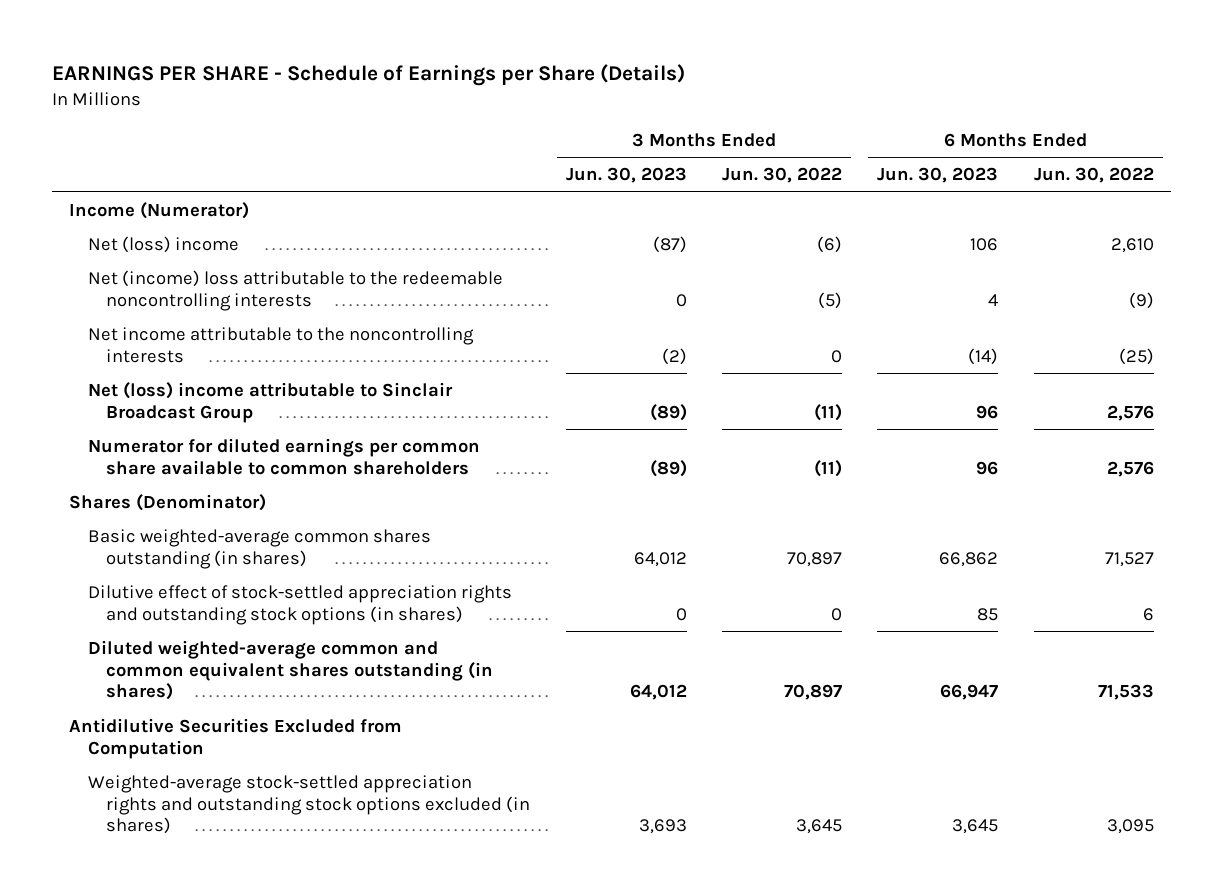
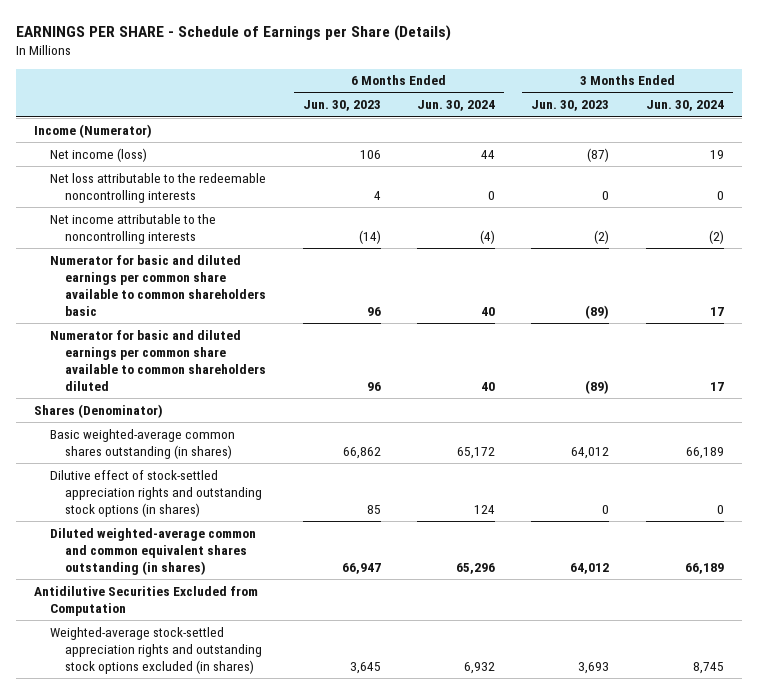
[721,167,842,184] Jun. 30, 2022 -> none
[1033,167,1154,184] Jun. 30, 2022 -> none
none -> [417,100,496,112] Jun. 30, 2024
none -> [645,100,724,112] Jun. 30, 2024
[87,235,239,253] Net (loss) income -> [49,147,147,162] Net income (loss)
[87,269,503,311] Net (income) loss attributable to the redeemable noncontrolling interests -> [49,172,266,203] Net loss attributable to the redeemable noncontrolling interests
[87,381,453,423] Net (loss) income attributable to Sinclair Broadcast Group -> [49,254,267,317] Numerator for basic and diluted earnings per common share available to common shareholders basic
[87,437,480,475] Numerator for diluted earnings per common share available to common shareholders -> [49,329,267,392] Numerator for basic and diluted earnings per common share available to common shareholders diluted

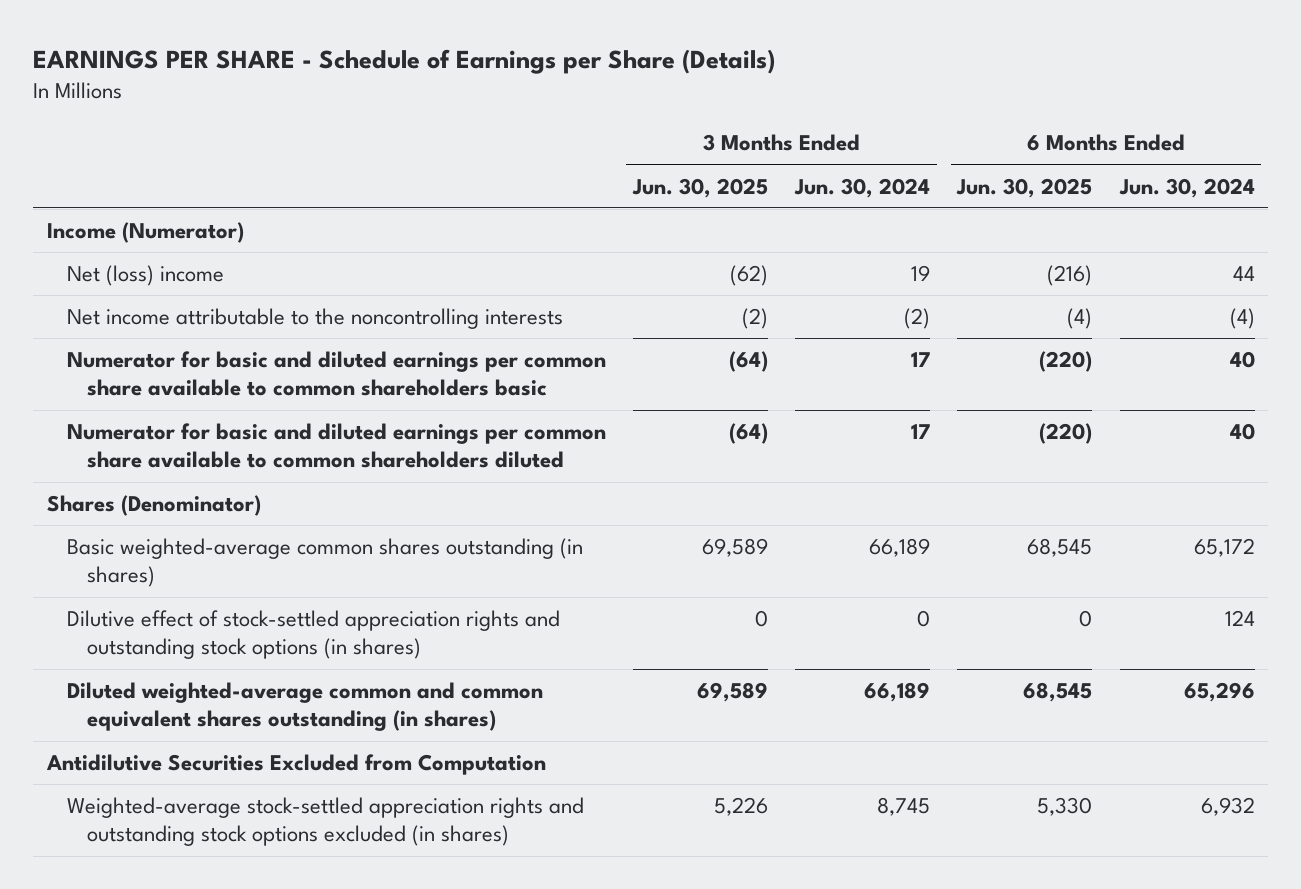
[302,100,381,112] Jun. 30, 2023 -> none
[531,100,610,112] Jun. 30, 2023 -> none
none -> [632,177,769,198] Jun. 30, 2025
none -> [956,177,1093,198] Jun. 30, 2025
[49,172,266,203] Net loss attributable to the redeemable noncontrolling interests -> none
[49,147,147,162] Net income (loss) -> [67,265,225,287] Net (loss) income

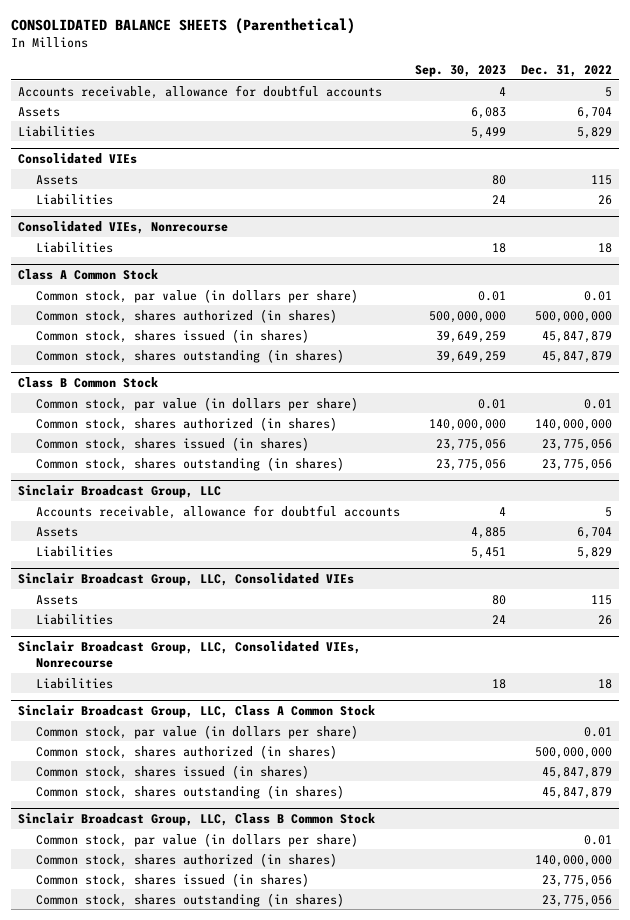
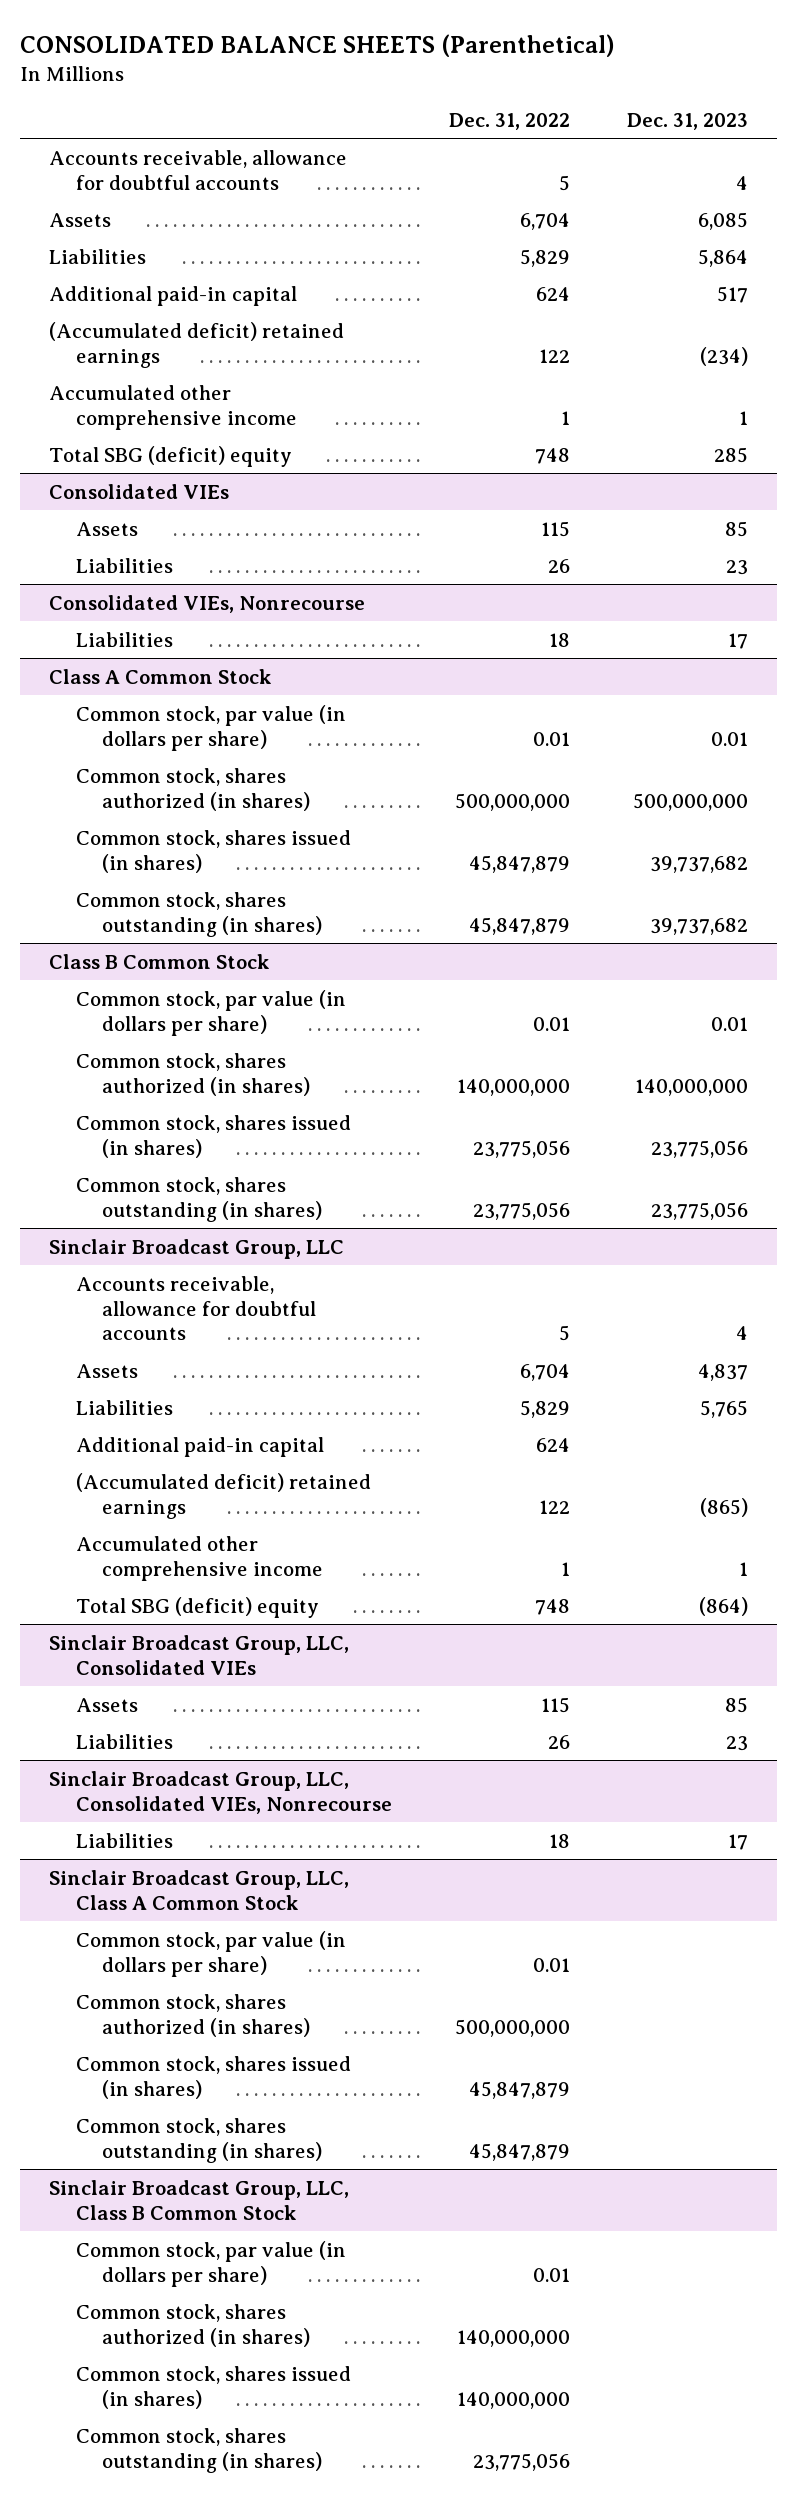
[414,65,506,78] Sep. 30, 2023 -> none
none -> [627,112,749,130] Dec. 31, 2023
none -> [49,285,298,306] Additional paid-in capital
none -> [49,321,345,368] (Accumulated deficit) retained earnings
none -> [49,384,297,430] Accumulated other comprehensive income
none -> [49,445,293,467] Total SBG (deficit) equity
none -> [75,1436,324,1457] Additional paid-in capital
none -> [75,1472,371,1519] (Accumulated deficit) retained earnings
none -> [75,1535,324,1581] Accumulated other comprehensive income
none -> [75,1596,319,1618] Total SBG (deficit) equity
[541,874,612,887] 23,775,056 -> [456,2391,570,2409] 140,000,000

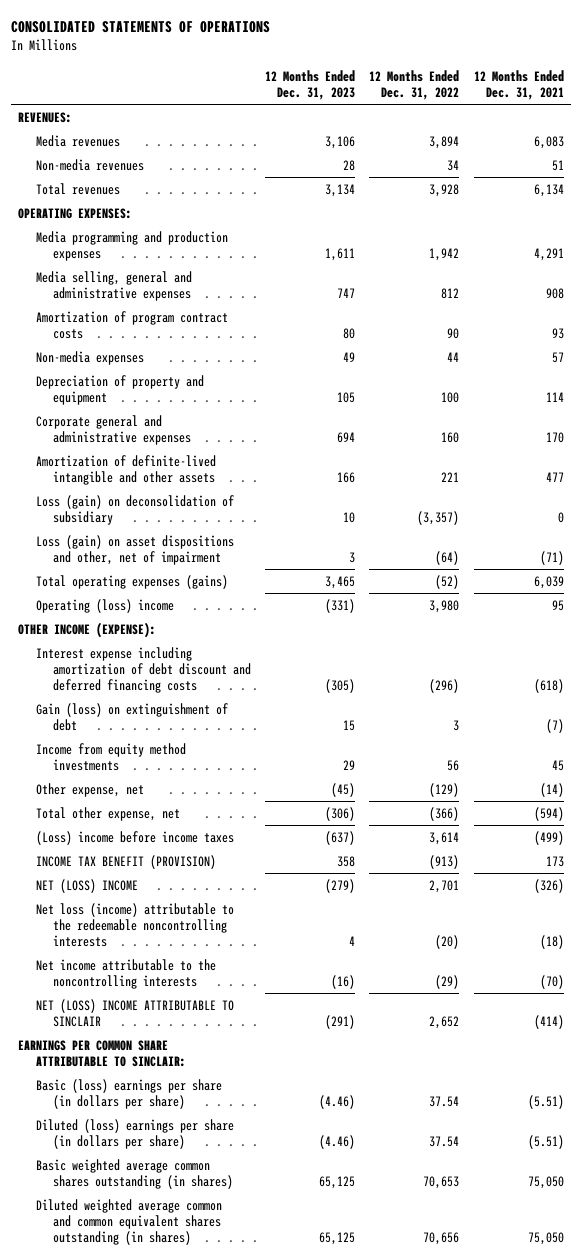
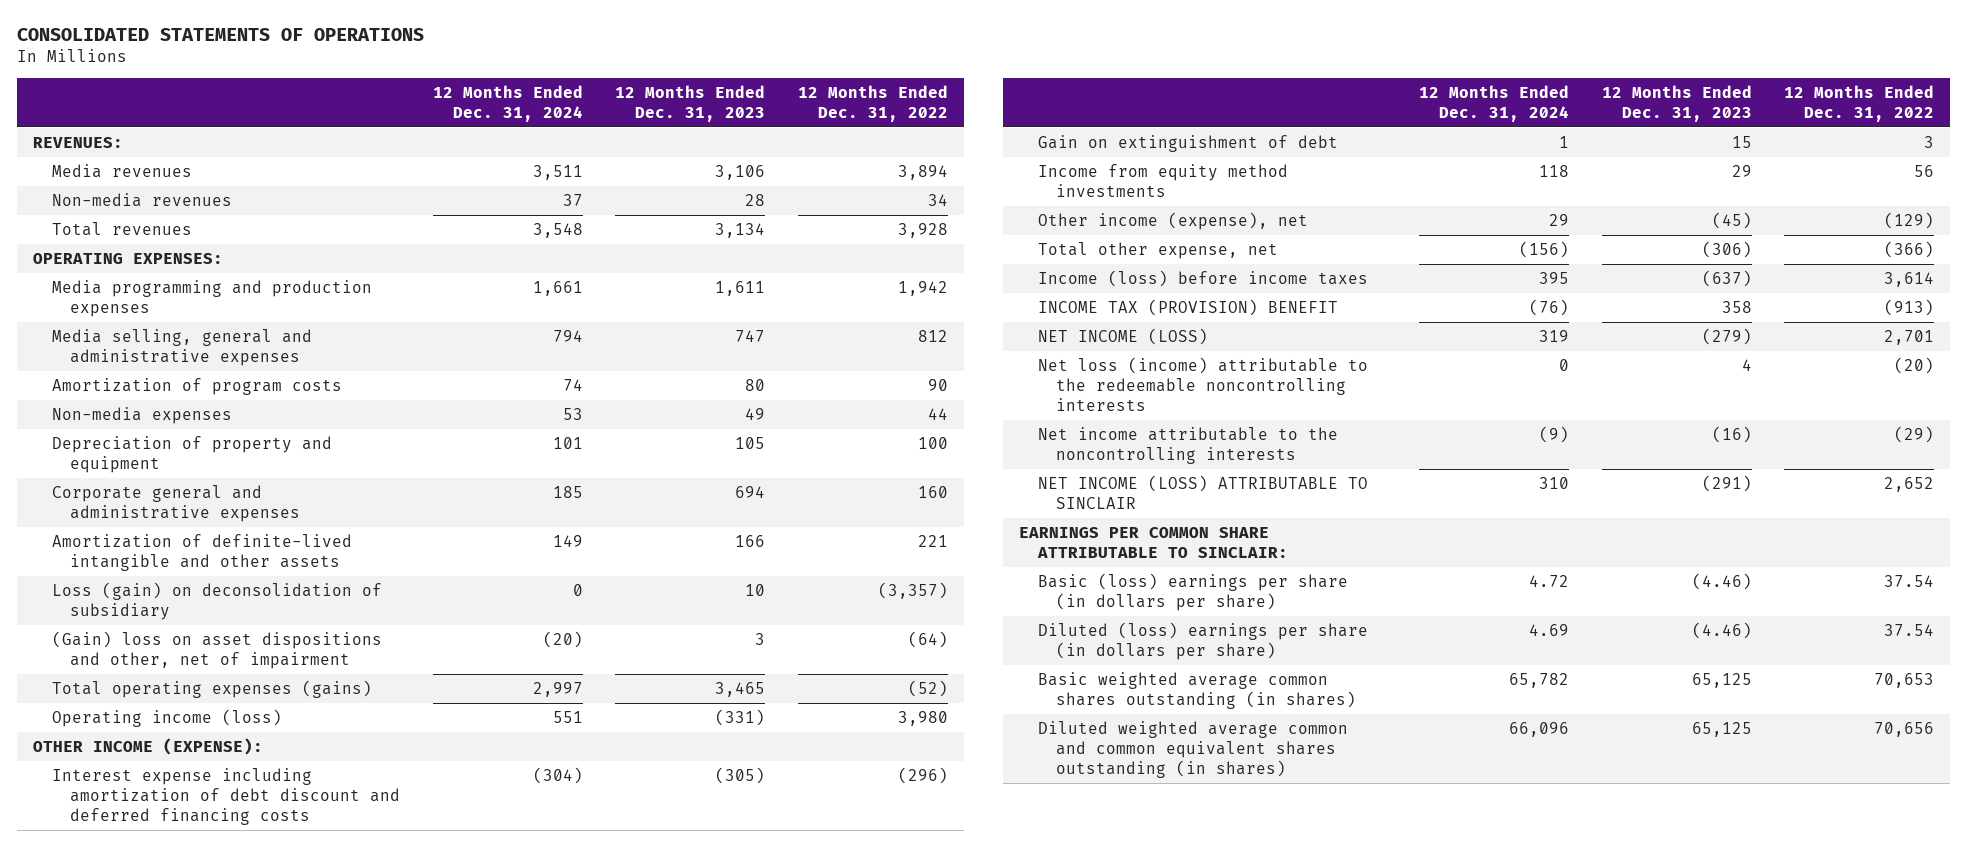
[473,70,564,101] 12 Months Ended Dec. 31, 2021 -> none
none -> [432,84,583,122] 12 Months Ended Dec. 31, 2024
[35,310,228,339] Amortization of program contract costs -> [51,378,342,396] Amortization of program costs
[35,534,234,565] Loss (gain) on asset dispositions and other, net of impairment -> [51,631,382,670] (Gain) loss on asset dispositions and other, net of impairment
[35,598,174,613] Operating (loss) income -> [51,709,282,728] Operating income (loss)
[35,702,228,731] Gain (loss) on extinguishment of debt -> [1037,135,1338,153] Gain on extinguishment of debt
[35,782,144,797] Other expense, net -> [1037,212,1308,231] Other income (expense), net
[35,830,234,845] (Loss) income before income taxes -> [1037,270,1368,288] Income (loss) before income taxes
[35,854,216,869] INCOME TAX BENEFIT (PROVISION) -> [1037,299,1338,317] INCOME TAX (PROVISION) BENEFIT
[35,878,138,893] NET (LOSS) INCOME -> [1037,328,1208,346] NET INCOME (LOSS)
[35,998,234,1027] NET (LOSS) INCOME ATTRIBUTABLE TO SINCLAIR -> [1037,475,1368,510] NET INCOME (LOSS) ATTRIBUTABLE TO SINCLAIR

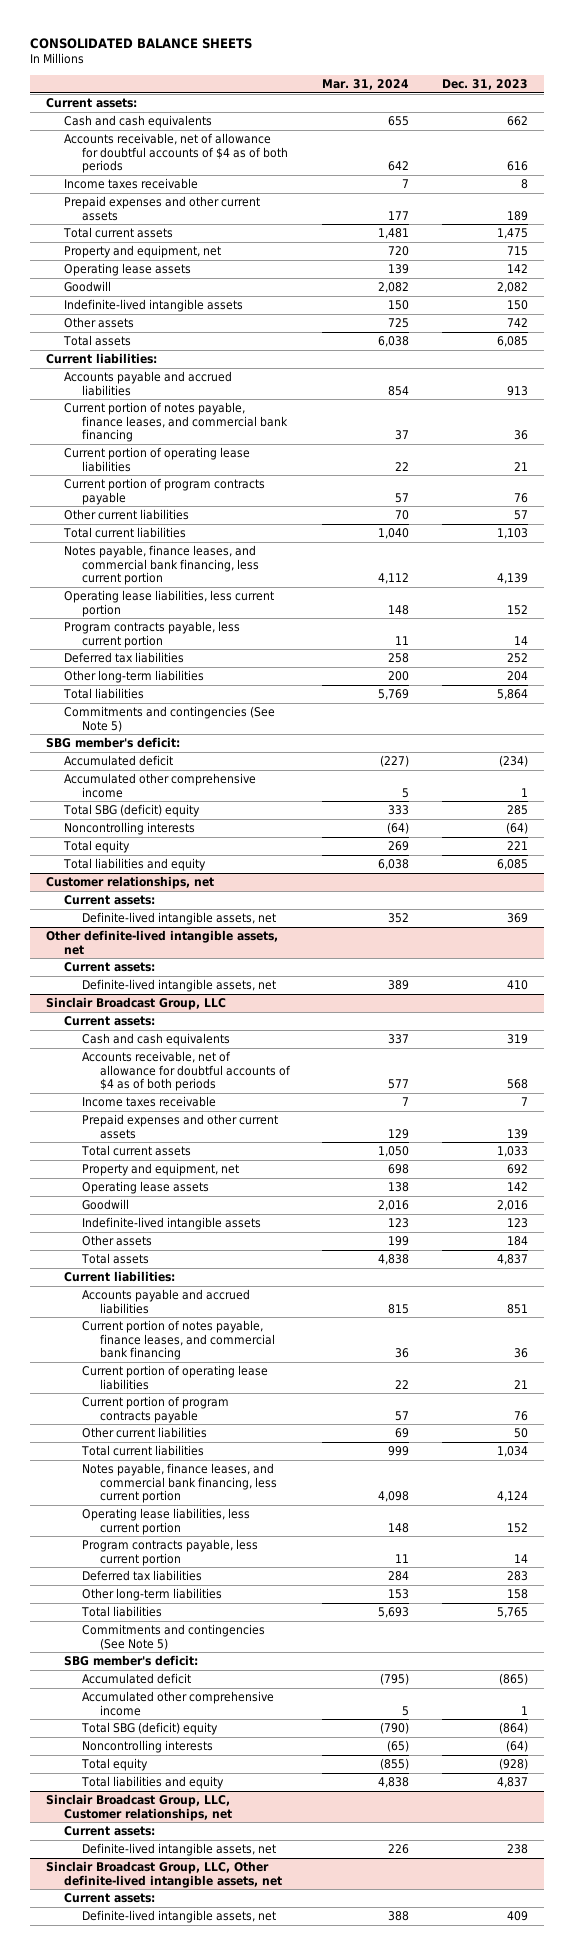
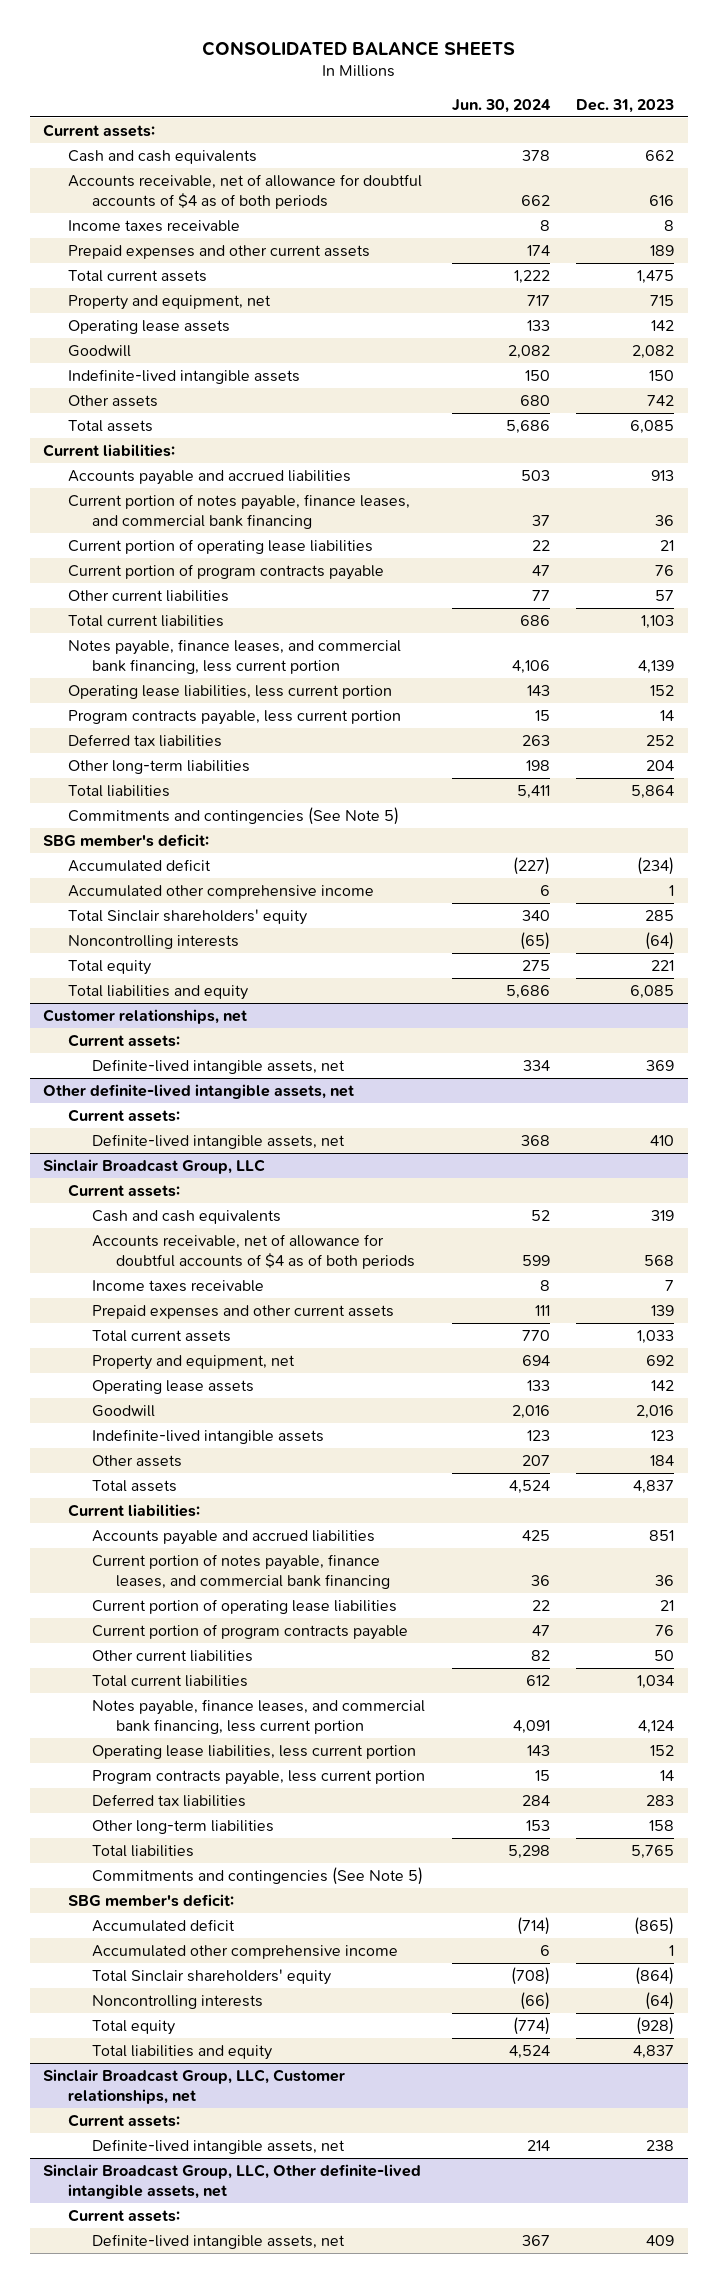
[322,79,410,91] Mar. 31, 2024 -> none
none -> [451,98,551,113] Jun. 30, 2024
[63,804,201,818] Total SBG (deficit) equity -> [67,908,307,925] Total Sinclair shareholders' equity
[80,1722,218,1736] Total SBG (deficit) equity -> [91,1968,331,1985] Total Sinclair shareholders' equity

